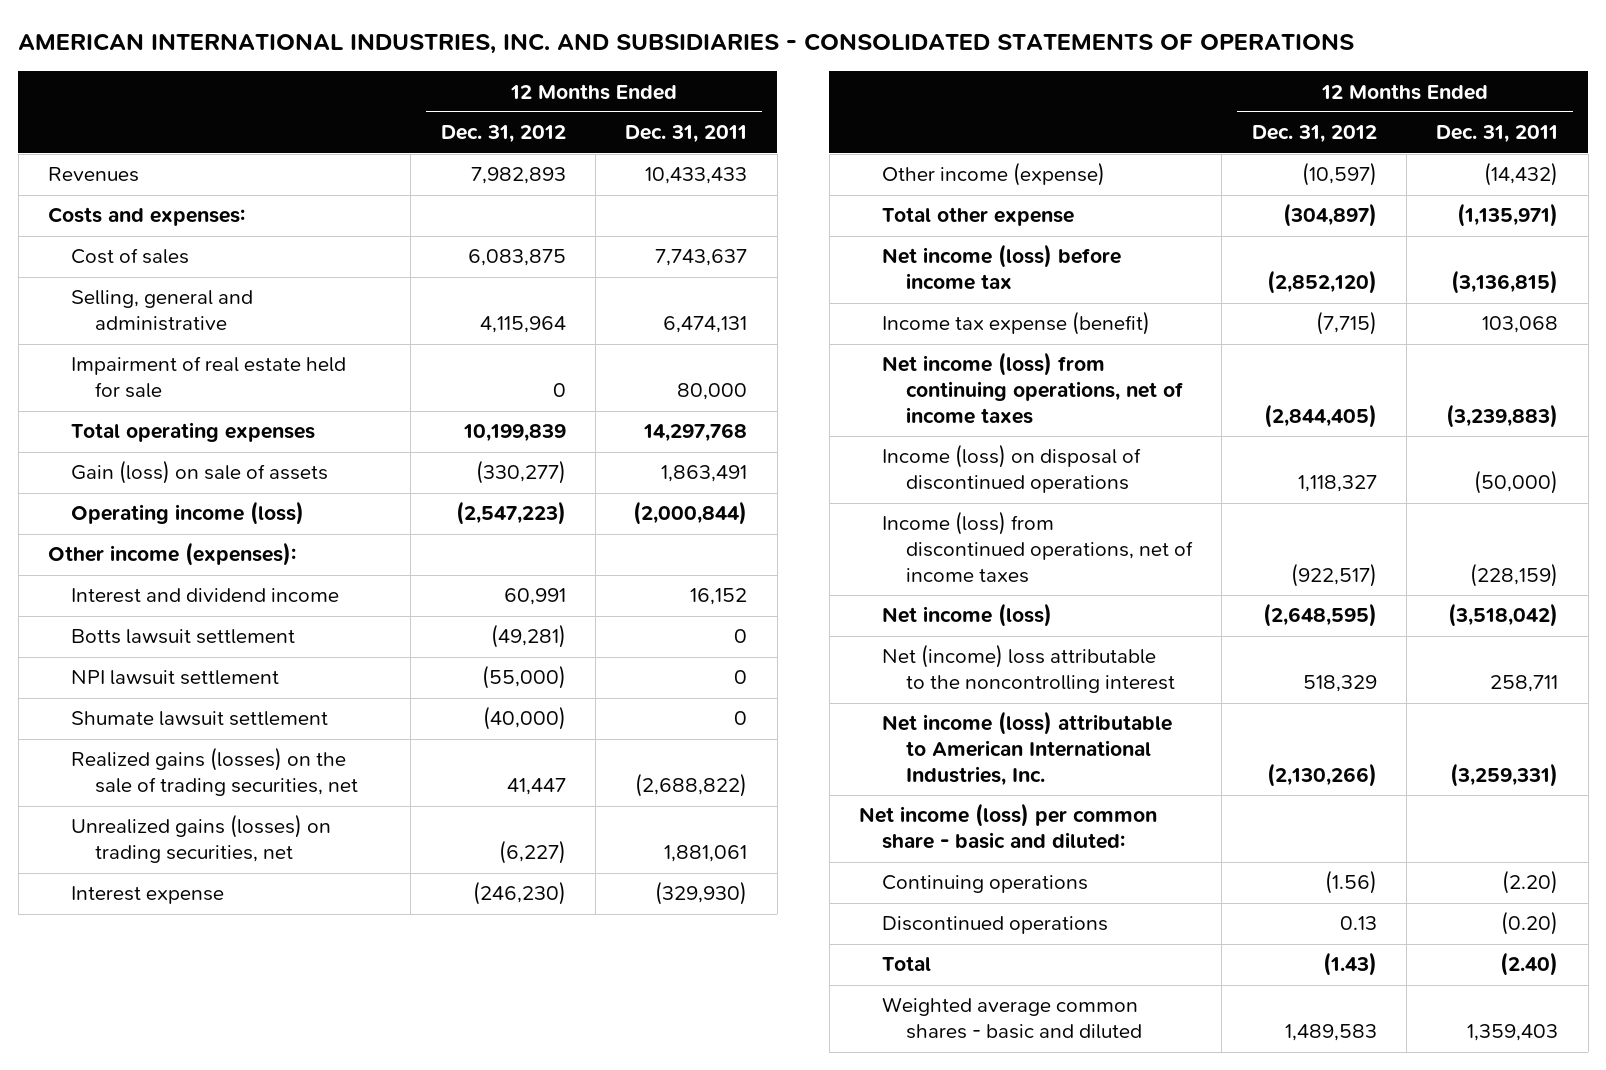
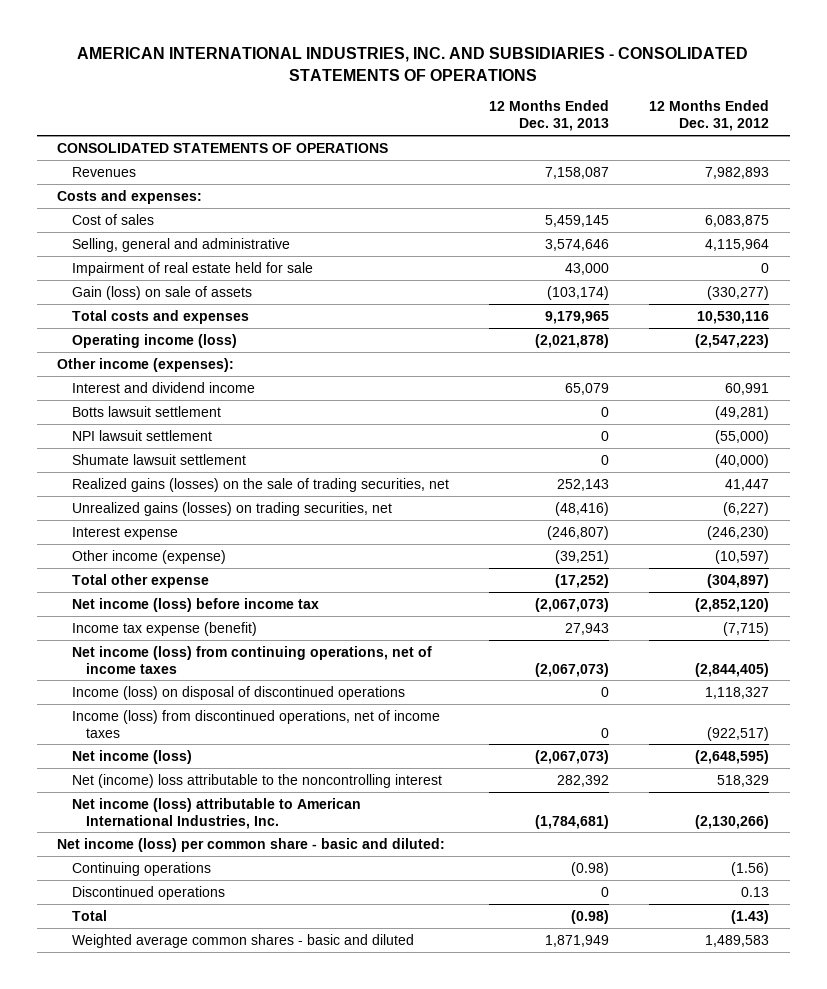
[625,125,748,144] Dec. 31, 2011 -> none
none -> [488,100,609,132] 12 Months Ended Dec. 31, 2013
none -> [57,142,389,153] CONSOLIDATED STATEMENTS OF OPERATIONS
[71,422,316,443] Total operating expenses -> none
none -> [71,309,249,324] Total costs and expenses

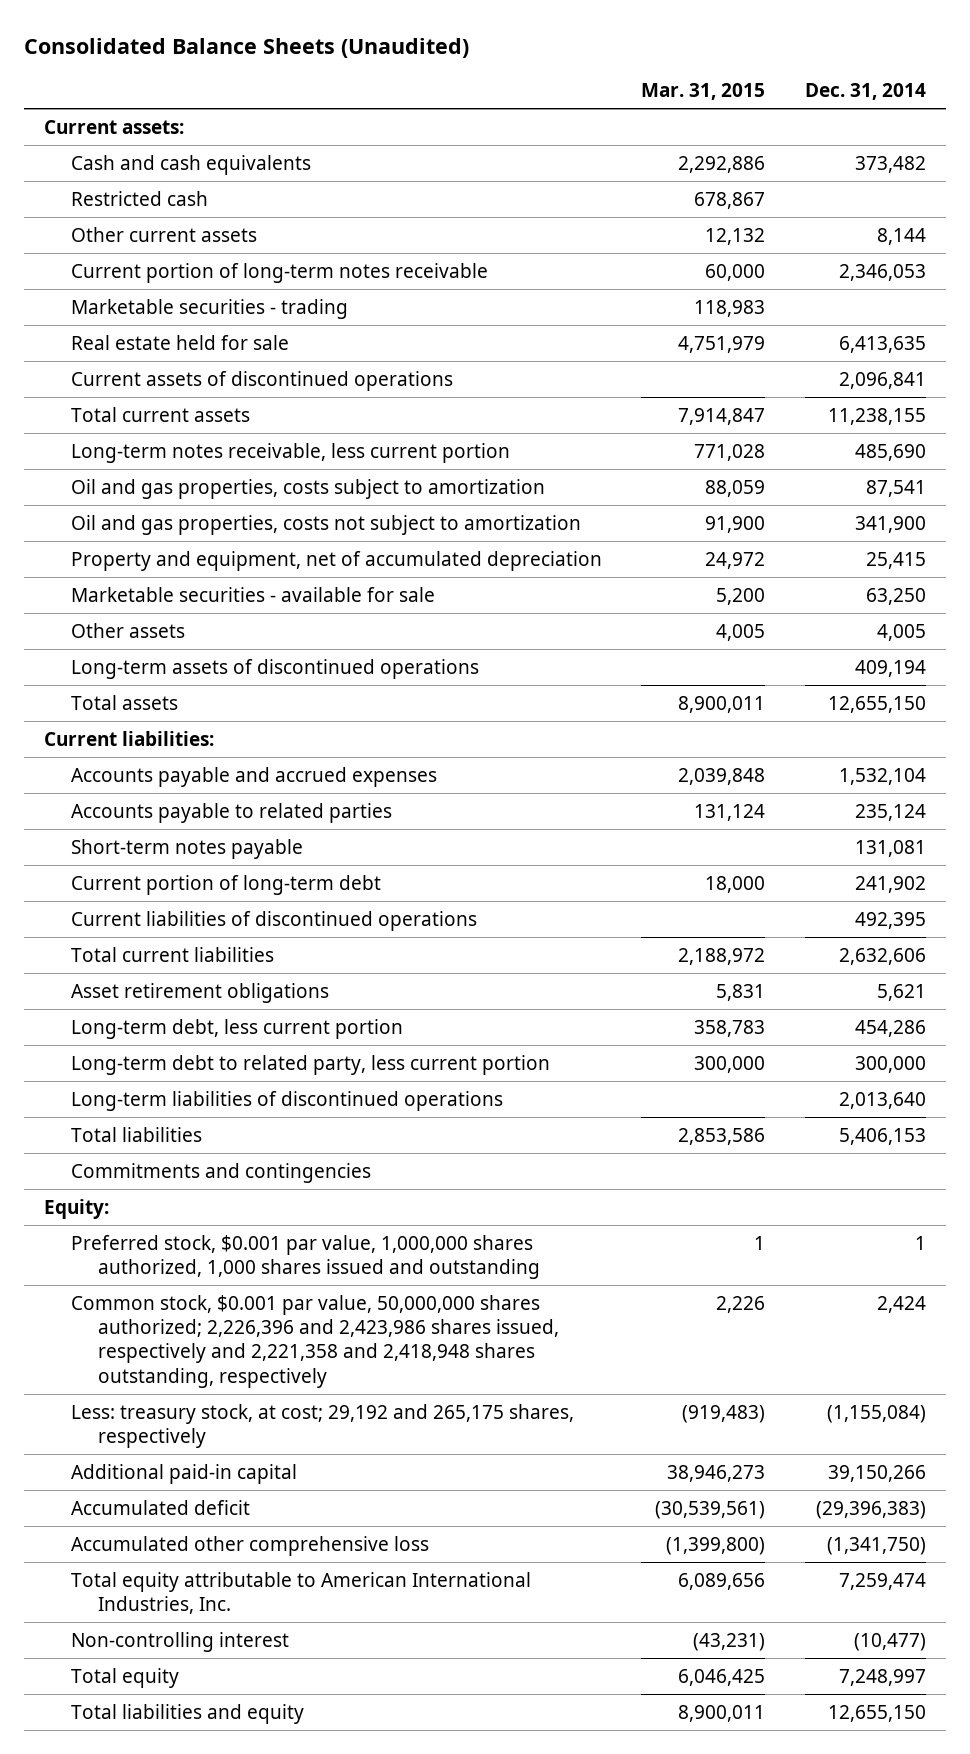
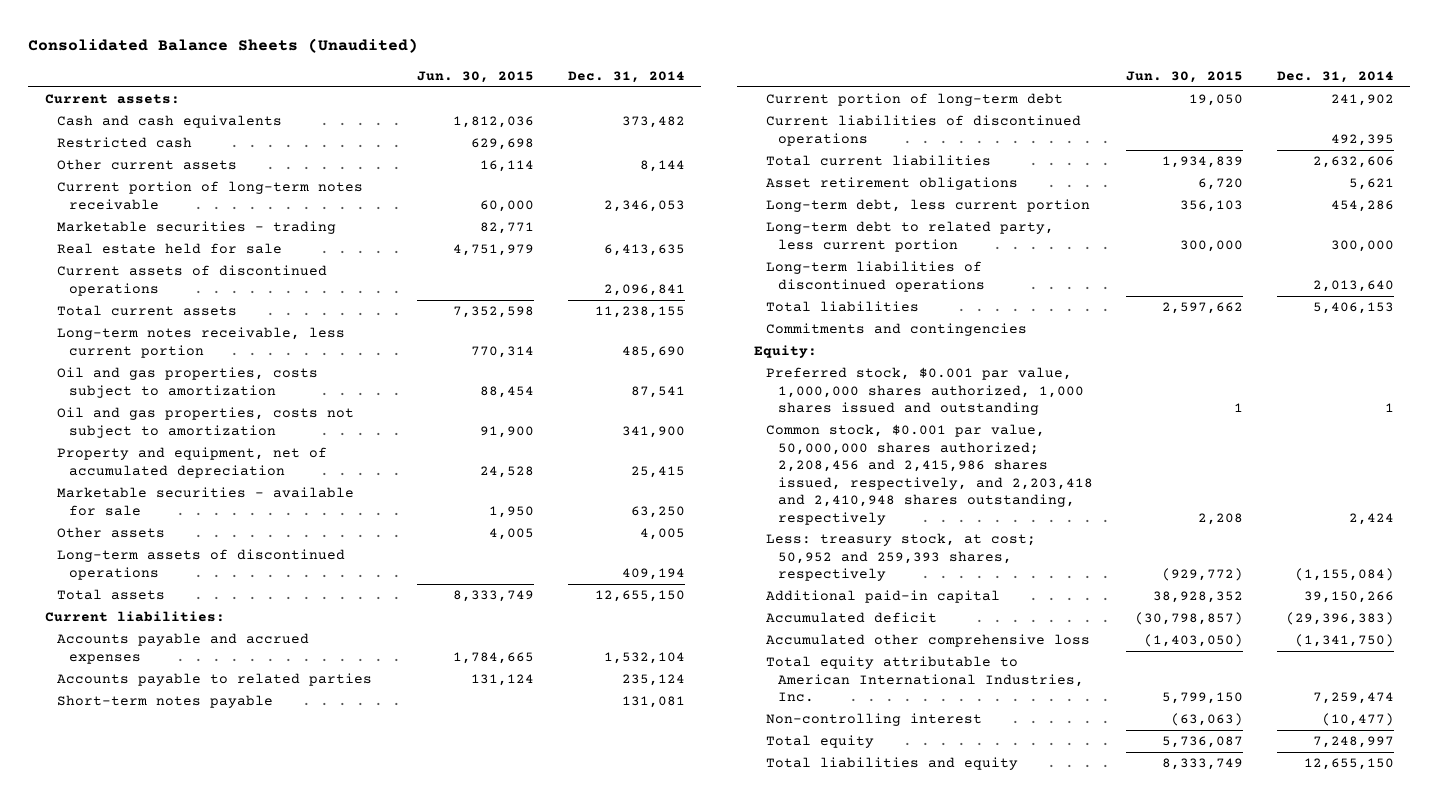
[641,83,766,101] Mar. 31, 2015 -> none
none -> [417,70,535,83] Jun. 30, 2015
[70,1294,559,1388] Common stock, $0.001 par value, 50,000,000 shares authorized; 2,226,396 and 2,423,986 shares issued, respectively and 2,221,358 and 2,418,948 shares outstanding, respectively -> [765,424,1094,525] Common stock, $0.001 par value, 50,000,000 shares authorized; 2,208,456 and 2,415,986 shares issued, respectively, and 2,203,418 and 2,410,948 shares outstanding, respectively
[70,1403,574,1449] Less: treasury stock, at cost; 29,192 and 265,175 shares, respectively -> [765,533,1036,582] Less: treasury stock, at cost; 50,952 and 259,393 shares, respectively

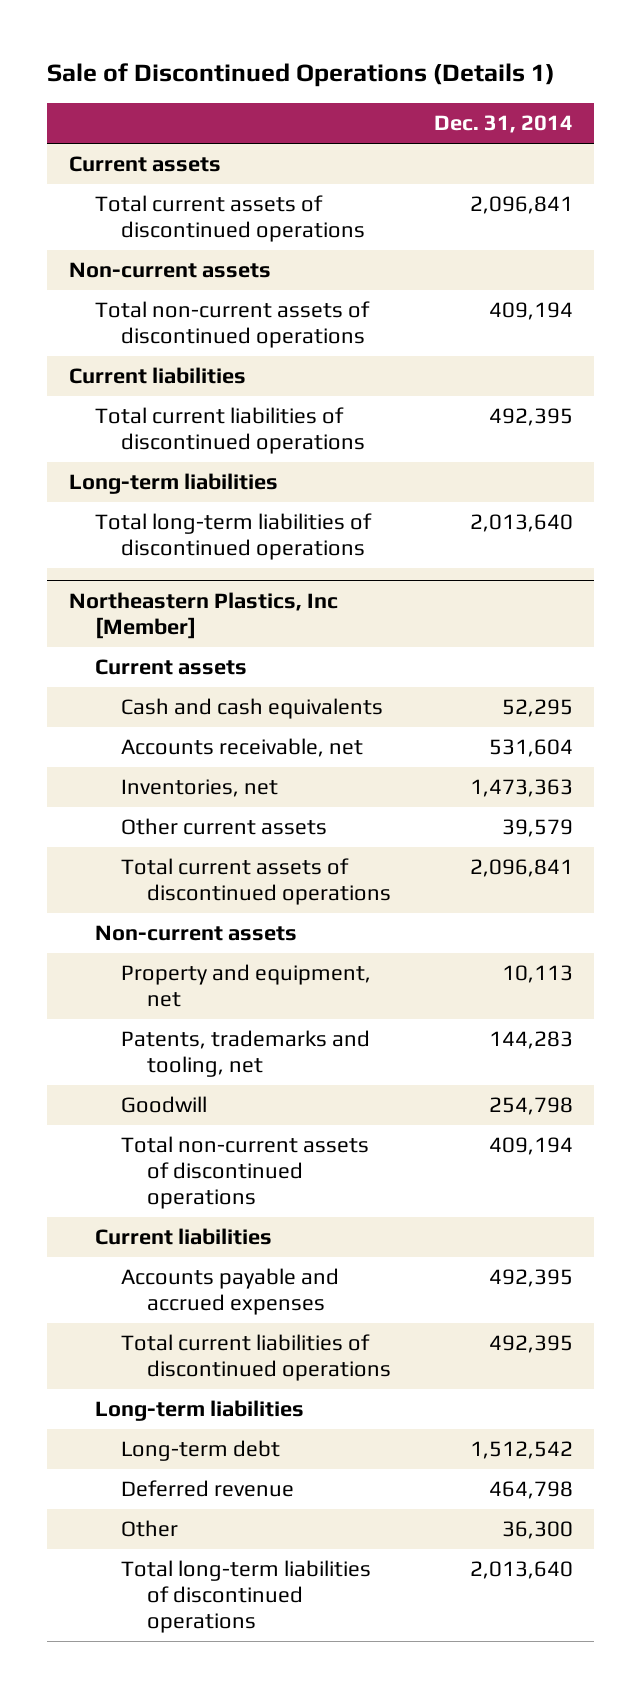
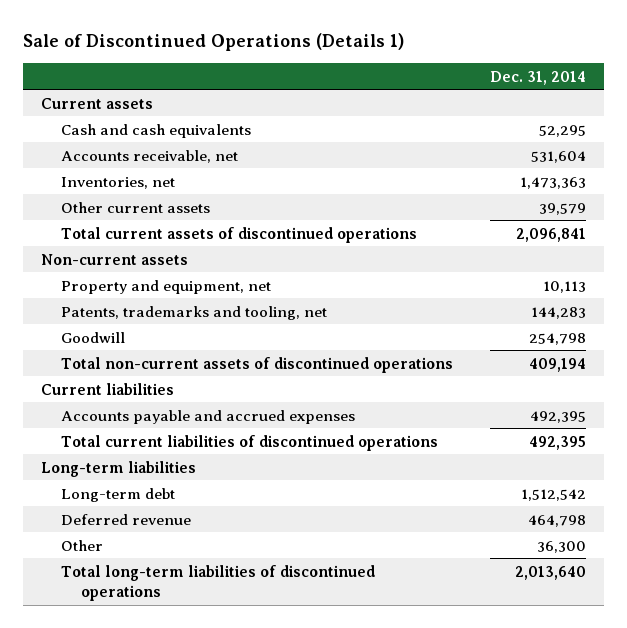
[94,195,365,243] Total current assets of discontinued operations -> none
[68,262,271,279] Non-current assets -> none
[94,301,370,349] Total non-current assets of discontinued operations -> none
[68,367,246,385] Current liabilities -> none
[94,407,365,455] Total current liabilities of discontinued operations -> none
[68,473,278,495] Long-term liabilities -> none
[94,513,372,561] Total long-term liabilities of discontinued operations -> none
[68,592,338,640] Northeastern Plastics, Inc [Member] -> none
[94,659,247,676] Current assets -> none

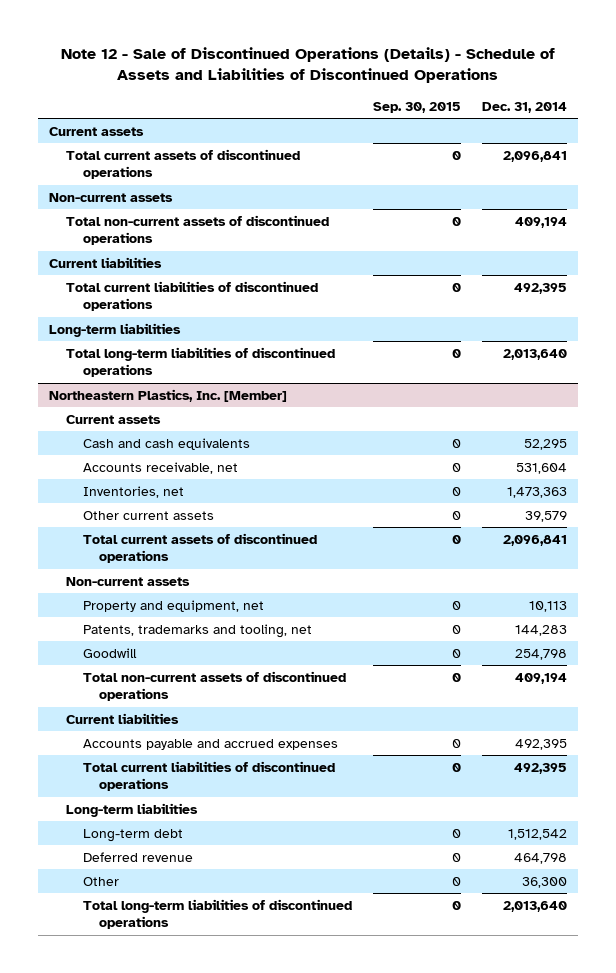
[22,33,404,52] Sale of Discontinued Operations (Details 1) -> [60,47,555,84] Note 12 - Sale of Discontinued Operations (Details) - Schedule of Assets and Liabilities of Discontinued Operations
none -> [372,101,461,113] Sep. 30, 2015
none -> [65,148,300,180] Total current assets of discontinued operations
none -> [48,192,173,202] Non-current assets
none -> [65,214,329,246] Total non-current assets of discontinued operations
none -> [48,256,162,268] Current liabilities
none -> [65,280,318,312] Total current liabilities of discontinued operations
none -> [48,322,181,337] Long-term liabilities
none -> [65,346,335,378] Total long-term liabilities of discontinued operations
none -> [48,388,287,402] Northeastern Plastics, Inc. [Member]
none -> [65,414,161,424] Current assets

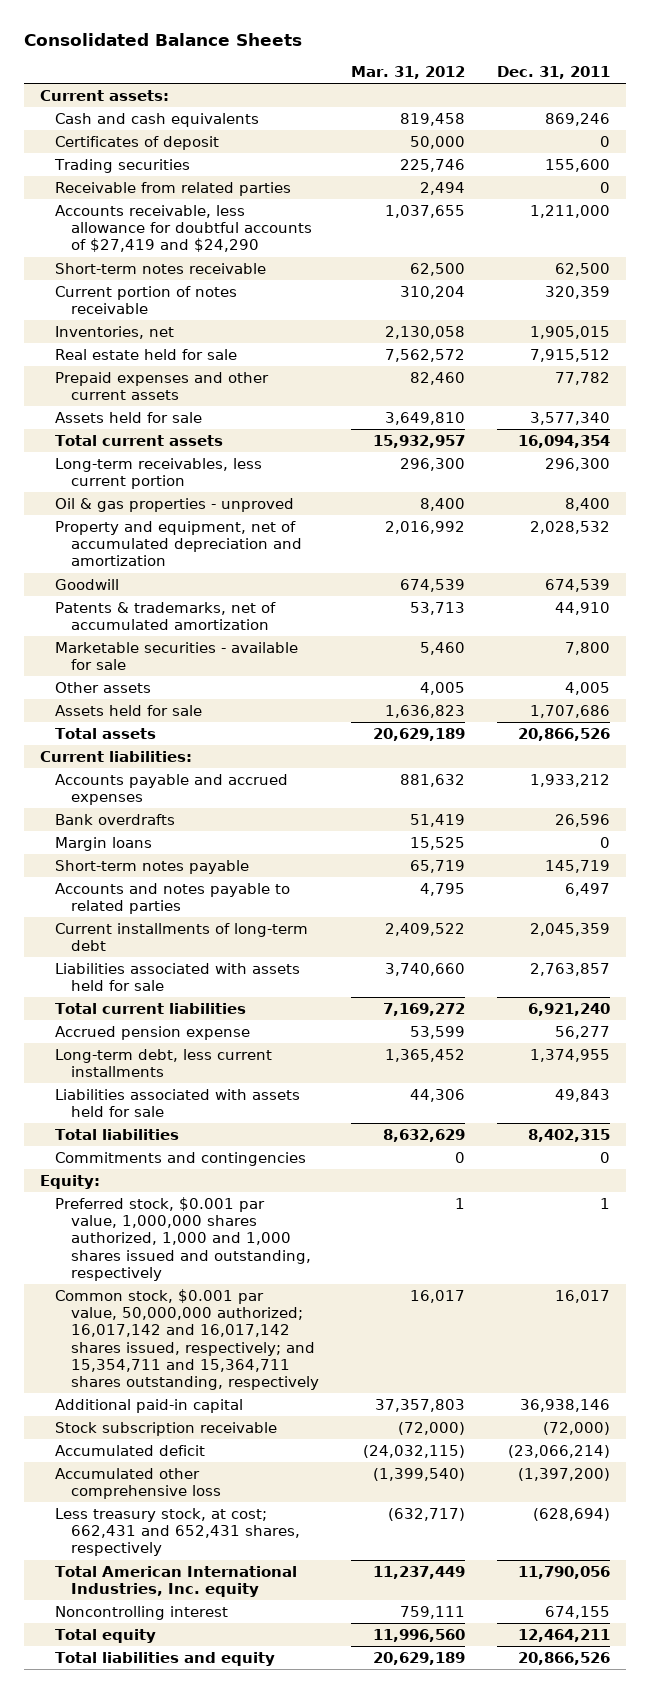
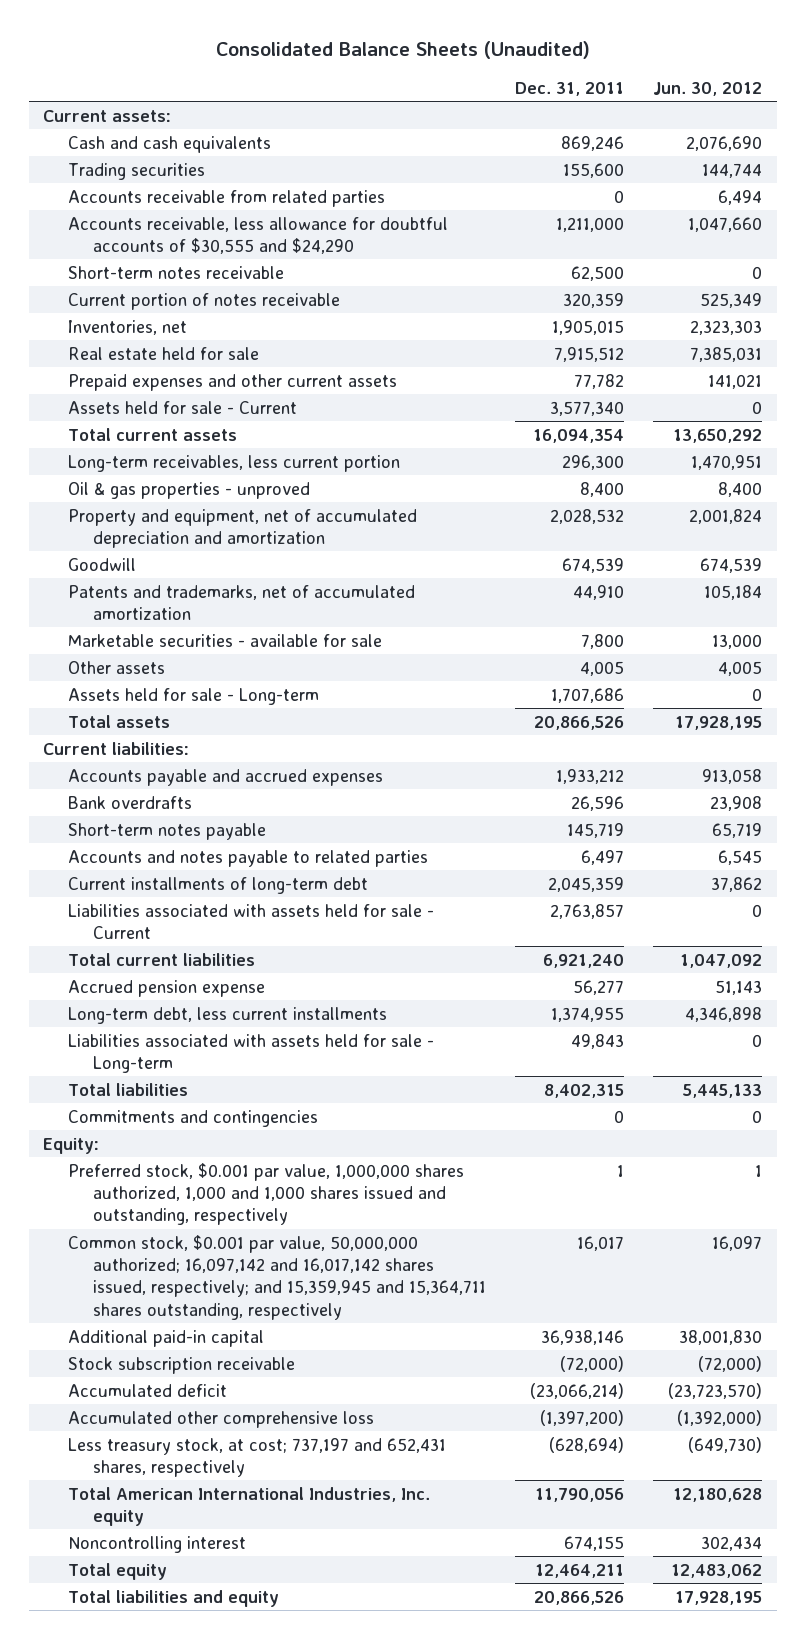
[23,32,302,46] Consolidated Balance Sheets -> [215,41,590,60] Consolidated Balance Sheets (Unaudited)
[350,66,465,80] Mar. 31, 2012 -> none
none -> [653,81,763,96] Jun. 30, 2012
[55,135,220,150] Certificates of deposit -> none
[55,181,292,196] Receivable from related parties -> [67,189,385,207] Accounts receivable from related parties
[55,204,312,253] Accounts receivable, less allowance for doubtful accounts of $27,419 and $24,290 -> [67,216,448,254] Accounts receivable, less allowance for doubtful accounts of $30,555 and $24,290
[55,411,203,423] Assets held for sale -> [67,400,297,414] Assets held for sale - Current
[55,601,277,630] Patents & trademarks, net of accumulated amortization -> [67,584,415,620] Patents and trademarks, net of accumulated amortization
[55,704,203,716] Assets held for sale -> [67,687,319,705] Assets held for sale - Long-term
[55,836,153,851] Margin loans -> none
[55,962,301,991] Liabilities associated with assets held for sale -> [67,903,434,939] Liabilities associated with assets held for sale - Current
[55,1088,301,1117] Liabilities associated with assets held for sale -> [67,1033,434,1073] Liabilities associated with assets held for sale - Long-term
[55,1288,319,1391] Common stock, $0.001 par value, 50,000,000 authorized; 16,017,142 and 16,017,142 shares issued, respectively; and 15,354,711 and 15,364,711 shares outstanding, respectively -> [67,1234,486,1320] Common stock, $0.001 par value, 50,000,000 authorized; 16,097,142 and 16,017,142 shares issued, respectively; and 15,359,945 and 15,364,711 shares outstanding, respectively
[55,1507,300,1557] Less treasury stock, at cost; 662,431 and 652,431 shares, respectively -> [67,1437,446,1477] Less treasury stock, at cost; 737,197 and 652,431 shares, respectively

